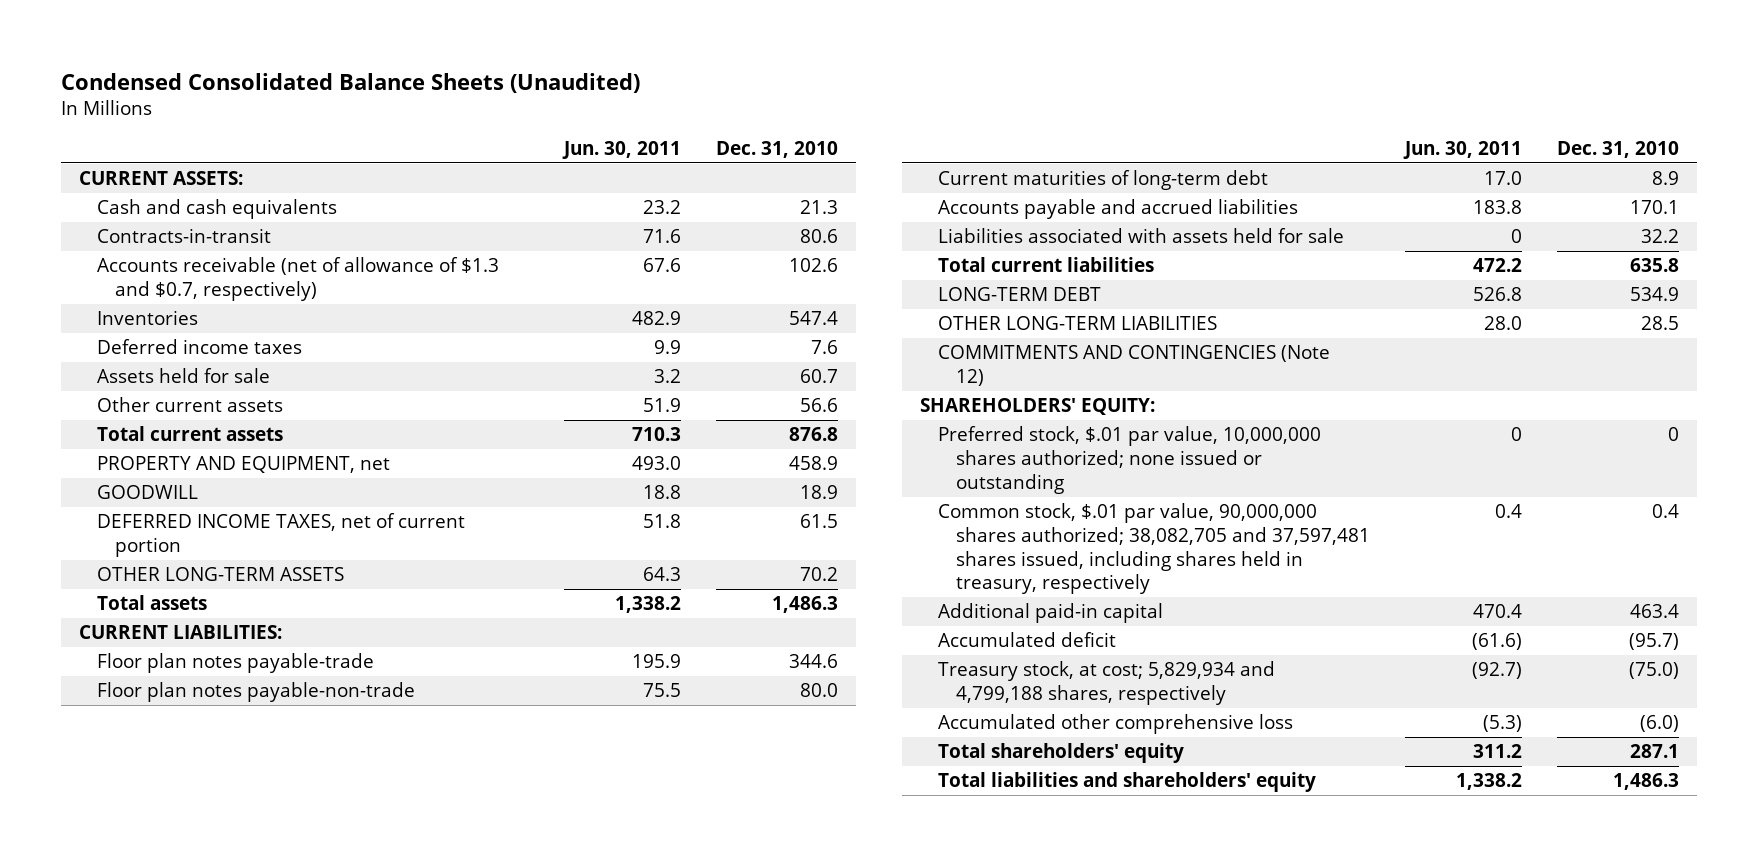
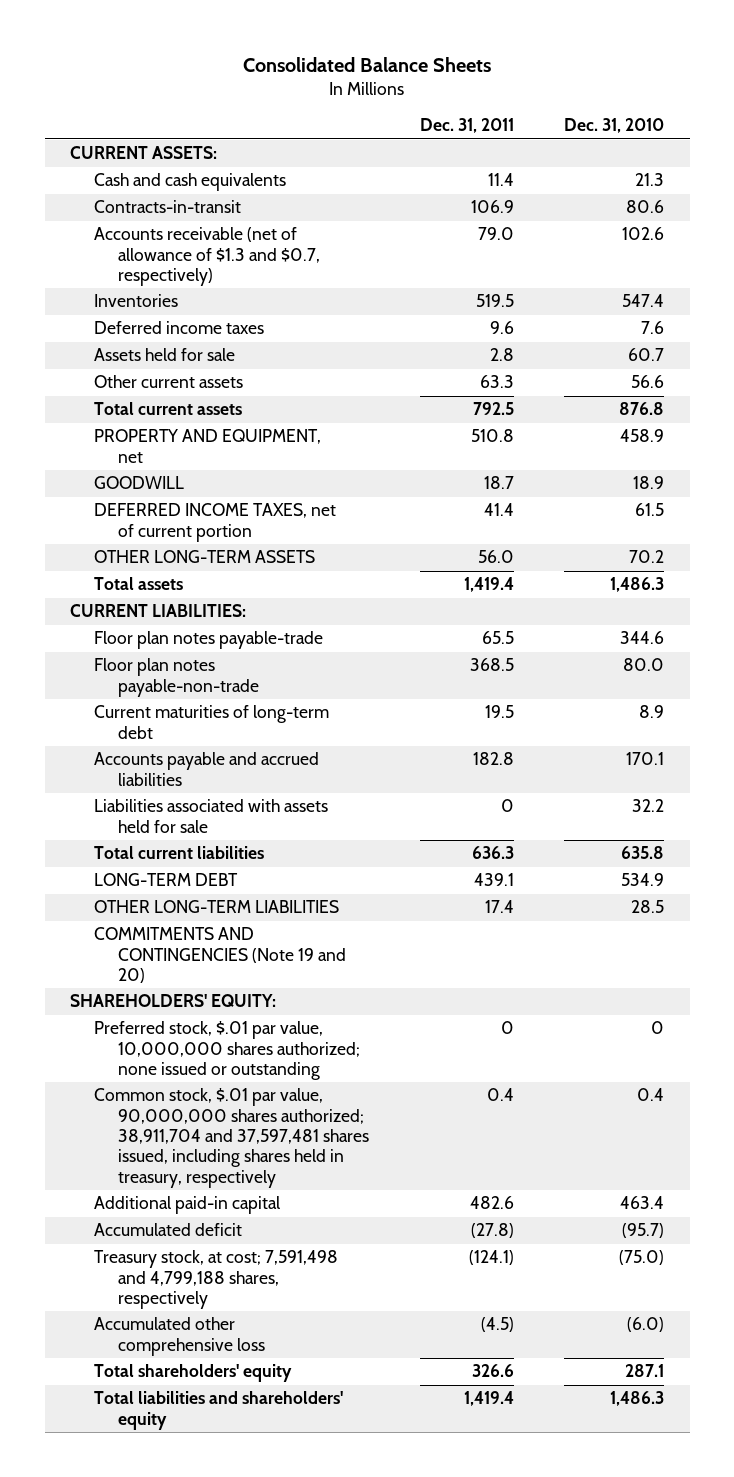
[61,72,641,93] Condensed Consolidated Balance Sheets (Unaudited) -> [243,56,492,72] Consolidated Balance Sheets
[561,140,681,159] Jun. 30, 2011 -> none
none -> [419,118,514,134] Dec. 31, 2011
[937,345,1330,386] COMMITMENTS AND CONTINGENCIES (Note 12) -> [94,927,347,984] COMMITMENTS AND CONTINGENCIES (Note 19 and 20)
[937,503,1370,595] Common stock, $.01 par value, 90,000,000 shares authorized; 38,082,705 and 37,597,481 shares issued, including shares held in treasury, respectively -> [94,1088,370,1188] Common stock, $.01 par value, 90,000,000 shares authorized; 38,911,704 and 37,597,481 shares issued, including shares held in treasury, respectively
[937,661,1275,705] Treasury stock, at cost; 5,829,934 and 4,799,188 shares, respectively -> [94,1250,339,1310] Treasury stock, at cost; 7,591,498 and 4,799,188 shares, respectively

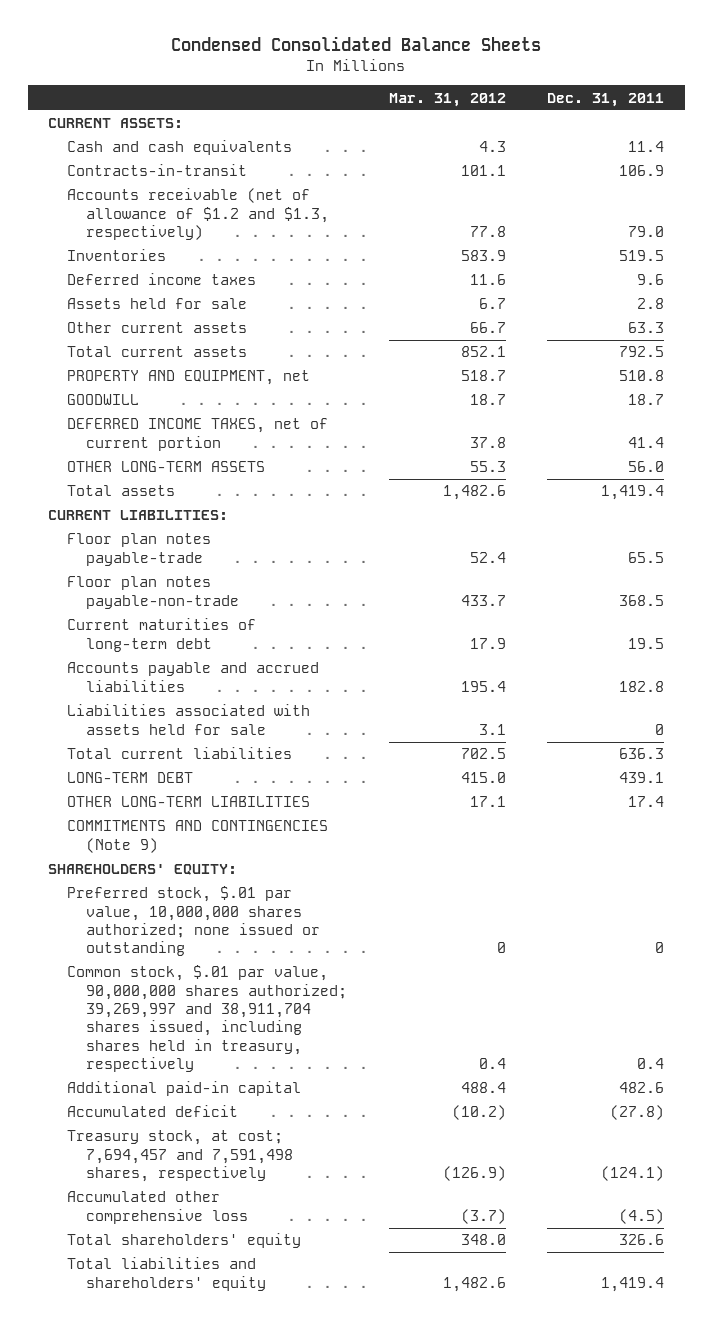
[243,56,492,72] Consolidated Balance Sheets -> [171,35,542,51] Condensed Consolidated Balance Sheets
[564,118,665,134] Dec. 31, 2010 -> none
none -> [388,92,506,107] Mar. 31, 2012
[94,227,321,287] Accounts receivable (net of allowance of $1.3 and $0.7, respectively) -> [67,188,329,240] Accounts receivable (net of allowance of $1.2 and $1.3, respectively)
[94,927,347,984] COMMITMENTS AND CONTINGENCIES (Note 19 and 20) -> [67,820,329,853] COMMITMENTS AND CONTINGENCIES (Note 9)
[94,1088,370,1188] Common stock, $.01 par value, 90,000,000 shares authorized; 38,911,704 and 37,597,481 shares issued, including shares held in treasury, respectively -> [67,965,347,1072] Common stock, $.01 par value, 90,000,000 shares authorized; 39,269,997 and 38,911,704 shares issued, including shares held in treasury, respectively
[94,1250,339,1310] Treasury stock, at cost; 7,591,498 and 4,799,188 shares, respectively -> [67,1130,293,1182] Treasury stock, at cost; 7,694,457 and 7,591,498 shares, respectively

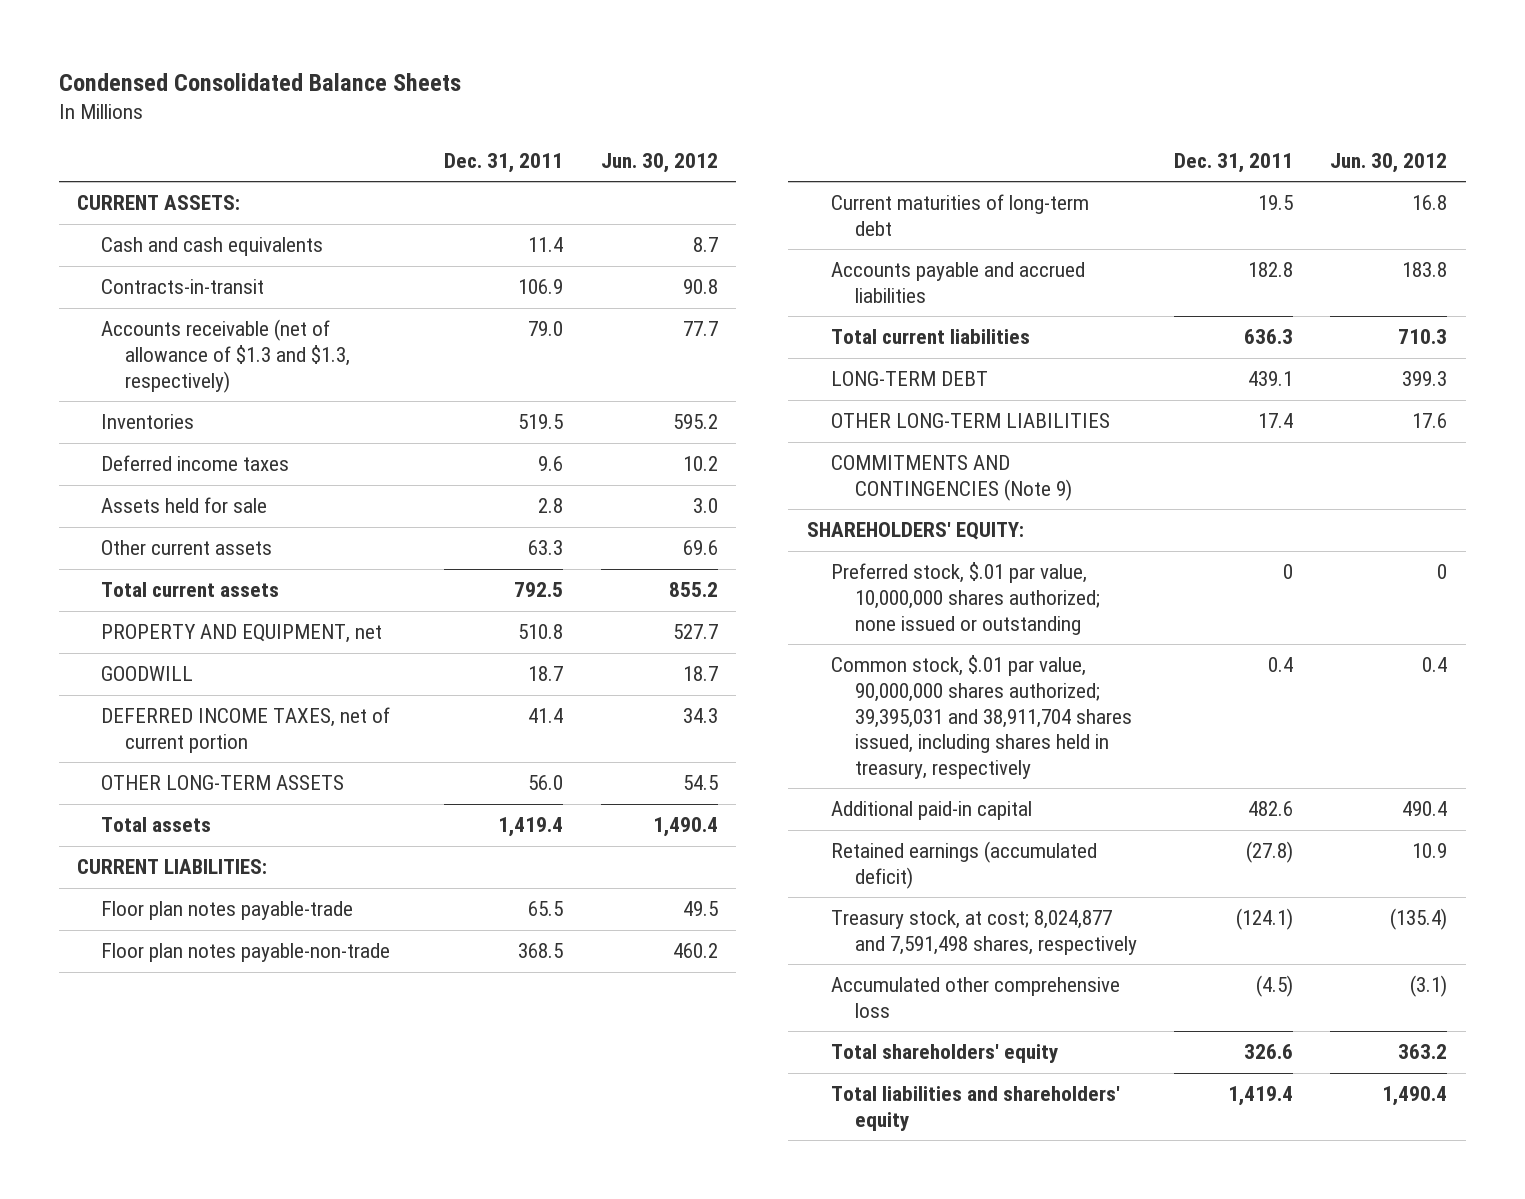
[388,92,506,107] Mar. 31, 2012 -> none
none -> [600,152,718,173] Jun. 30, 2012
[67,188,329,240] Accounts receivable (net of allowance of $1.2 and $1.3, respectively) -> [101,319,351,393] Accounts receivable (net of allowance of $1.3 and $1.3, respectively)
[67,704,311,735] Liabilities associated with assets held for sale -> none
[67,965,347,1072] Common stock, $.01 par value, 90,000,000 shares authorized; 39,269,997 and 38,911,704 shares issued, including shares held in treasury, respectively -> [830,655,1132,780] Common stock, $.01 par value, 90,000,000 shares authorized; 39,395,031 and 38,911,704 shares issued, including shares held in treasury, respectively
[67,1105,239,1118] Accumulated deficit -> [830,841,1097,889] Retained earnings (accumulated deficit)
[67,1130,293,1182] Treasury stock, at cost; 7,694,457 and 7,591,498 shares, respectively -> [830,910,1137,955] Treasury stock, at cost; 8,024,877 and 7,591,498 shares, respectively

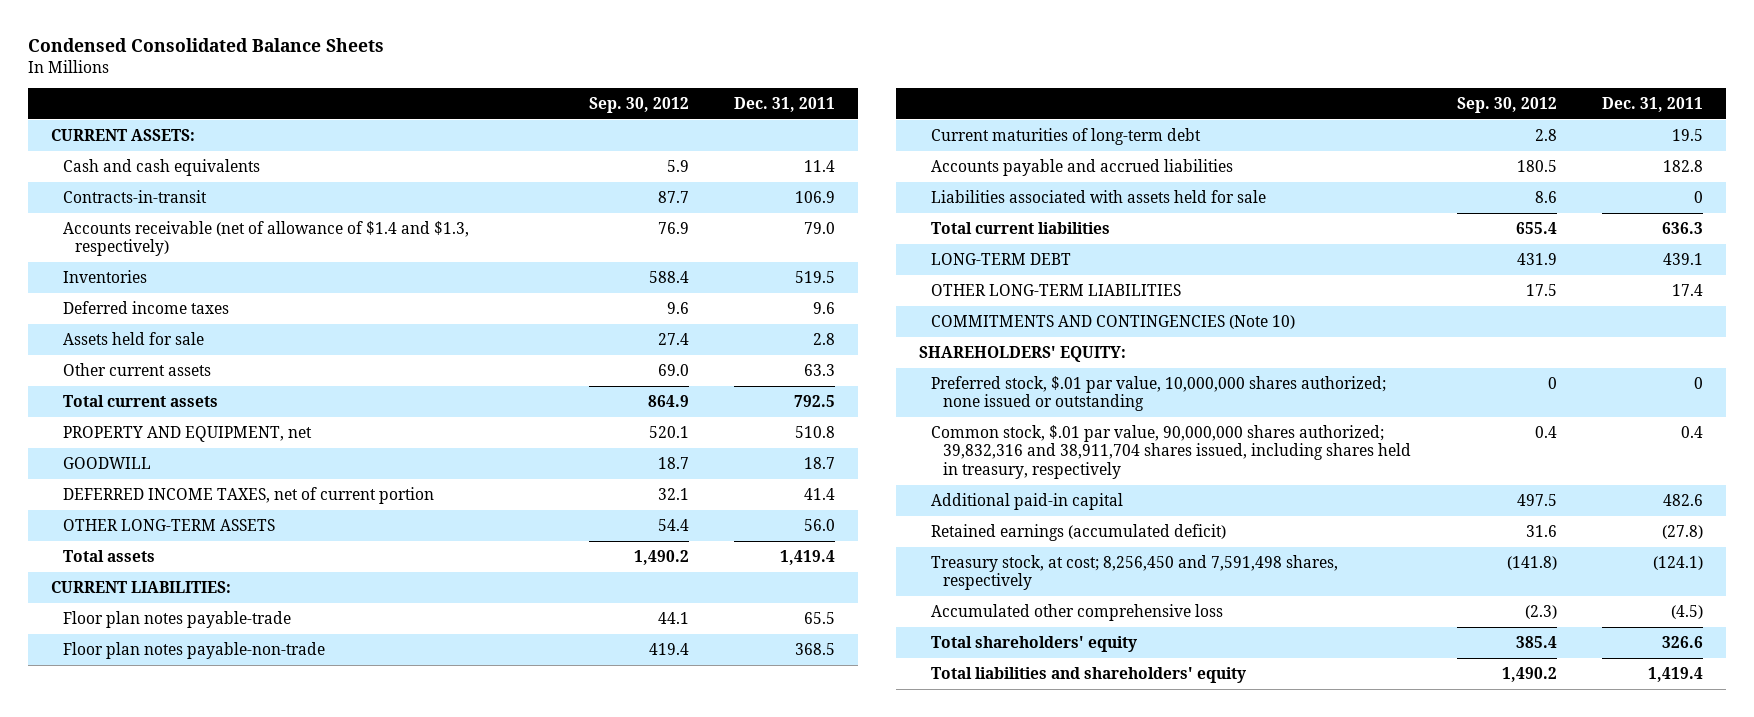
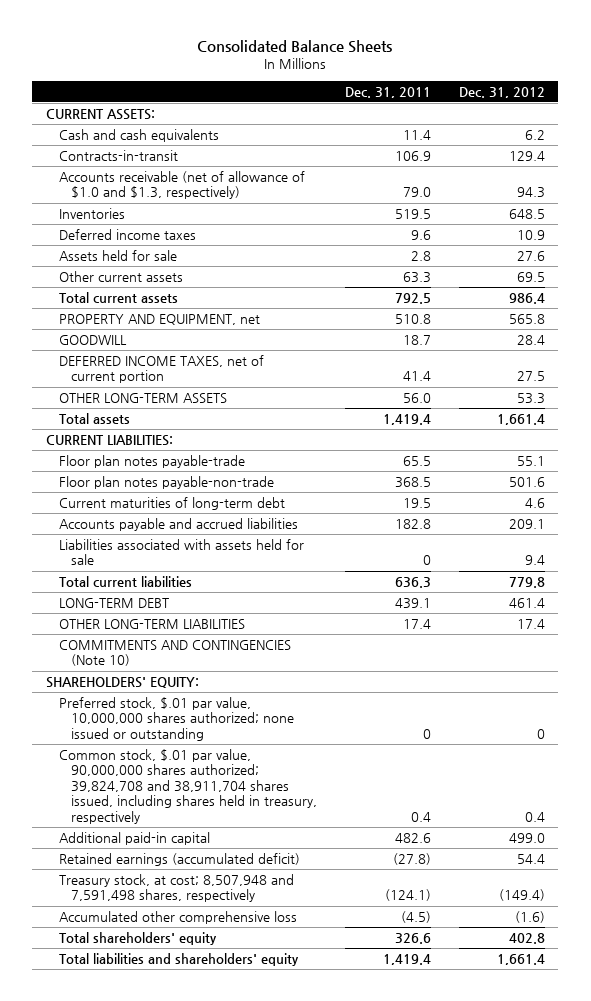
[28,38,385,53] Condensed Consolidated Balance Sheets -> [197,40,393,54] Consolidated Balance Sheets
[588,97,689,114] Sep. 30, 2012 -> none
none -> [458,86,545,98] Dec. 31, 2012
[63,220,470,257] Accounts receivable (net of allowance of $1.4 and $1.3, respectively) -> [58,170,305,200] Accounts receivable (net of allowance of $1.0 and $1.3, respectively)
[931,424,1412,479] Common stock, $.01 par value, 90,000,000 shares authorized; 39,832,316 and 38,911,704 shares issued, including shares held in treasury, respectively -> [58,748,318,824] Common stock, $.01 par value, 90,000,000 shares authorized; 39,824,708 and 38,911,704 shares issued, including shares held in treasury, respectively
[931,554,1339,591] Treasury stock, at cost; 8,256,450 and 7,591,498 shares, respectively -> [58,873,294,903] Treasury stock, at cost; 8,507,948 and 7,591,498 shares, respectively

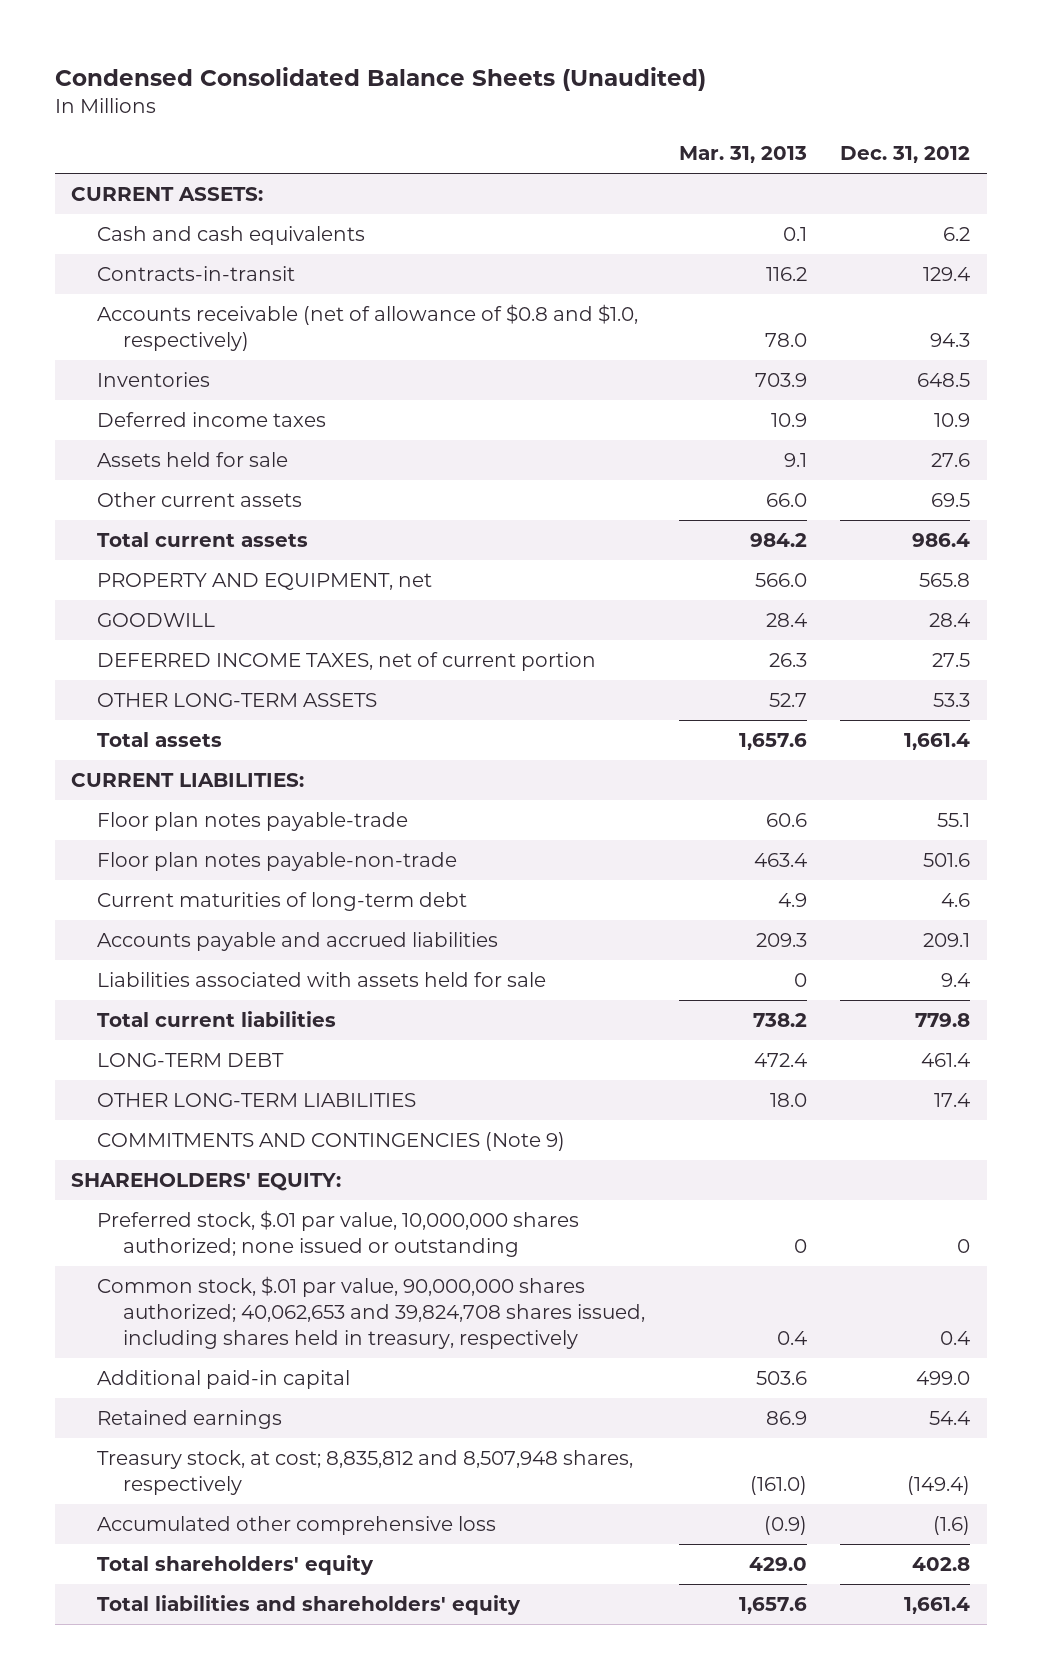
[197,40,393,54] Consolidated Balance Sheets -> [54,66,706,91] Condensed Consolidated Balance Sheets (Unaudited)
[344,86,431,98] Dec. 31, 2011 -> none
none -> [678,146,807,164] Mar. 31, 2013
[58,170,305,200] Accounts receivable (net of allowance of $1.0 and $1.3, respectively) -> [97,304,639,351] Accounts receivable (net of allowance of $0.8 and $1.0, respectively)
[58,639,291,667] COMMITMENTS AND CONTINGENCIES (Note 10) -> [97,1132,566,1152] COMMITMENTS AND CONTINGENCIES (Note 9)
[58,748,318,824] Common stock, $.01 par value, 90,000,000 shares authorized; 39,824,708 and 38,911,704 shares issued, including shares held in treasury, respectively -> [97,1276,646,1349] Common stock, $.01 par value, 90,000,000 shares authorized; 40,062,653 and 39,824,708 shares issued, including shares held in treasury, respectively
[58,852,300,866] Retained earnings (accumulated deficit) -> [97,1410,283,1430] Retained earnings
[58,873,294,903] Treasury stock, at cost; 8,507,948 and 7,591,498 shares, respectively -> [97,1450,634,1495] Treasury stock, at cost; 8,835,812 and 8,507,948 shares, respectively

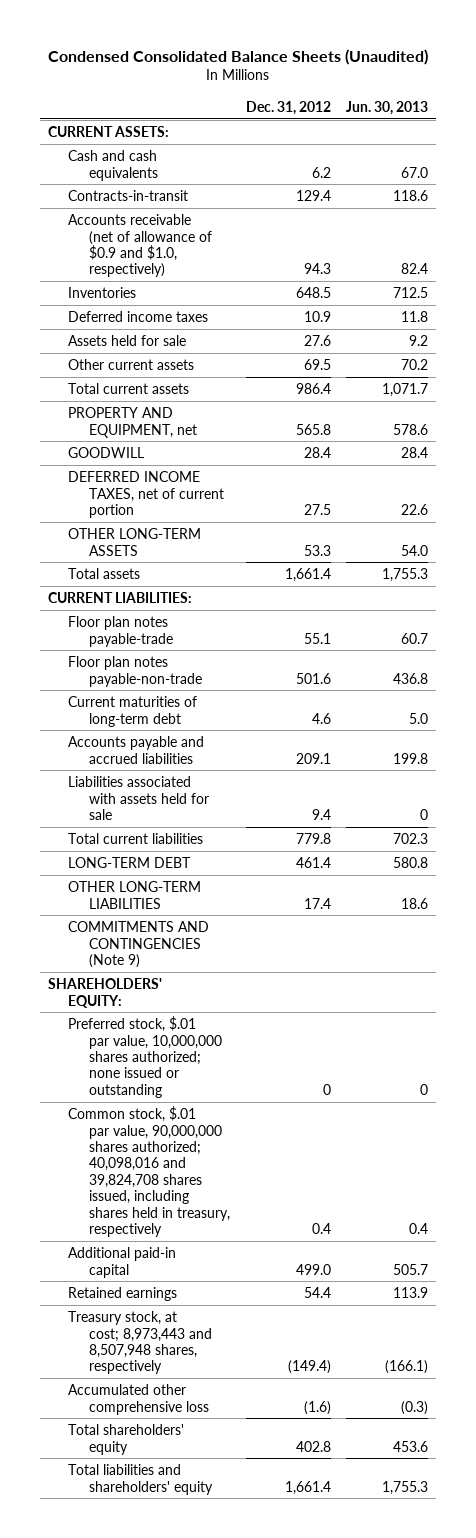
[678,146,807,164] Mar. 31, 2013 -> none
none -> [346,100,429,115] Jun. 30, 2013
[97,304,639,351] Accounts receivable (net of allowance of $0.8 and $1.0, respectively) -> [68,214,212,278] Accounts receivable (net of allowance of $0.9 and $1.0, respectively)
[97,1276,646,1349] Common stock, $.01 par value, 90,000,000 shares authorized; 40,062,653 and 39,824,708 shares issued, including shares held in treasury, respectively -> [68,1106,230,1238] Common stock, $.01 par value, 90,000,000 shares authorized; 40,098,016 and 39,824,708 shares issued, including shares held in treasury, respectively
[97,1450,634,1495] Treasury stock, at cost; 8,835,812 and 8,507,948 shares, respectively -> [68,1311,212,1375] Treasury stock, at cost; 8,973,443 and 8,507,948 shares, respectively

